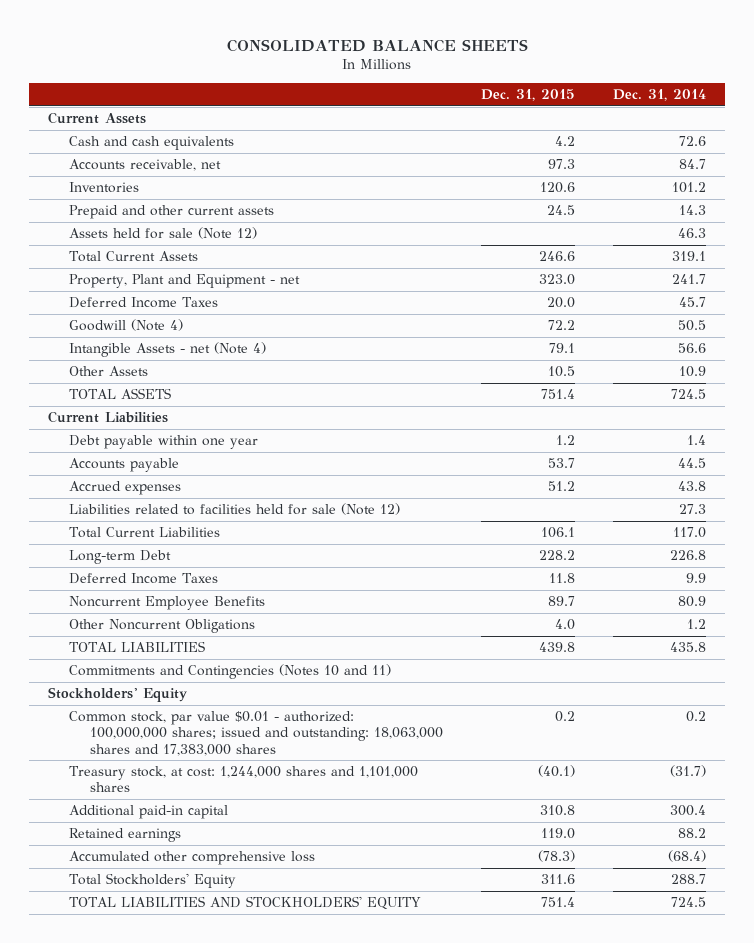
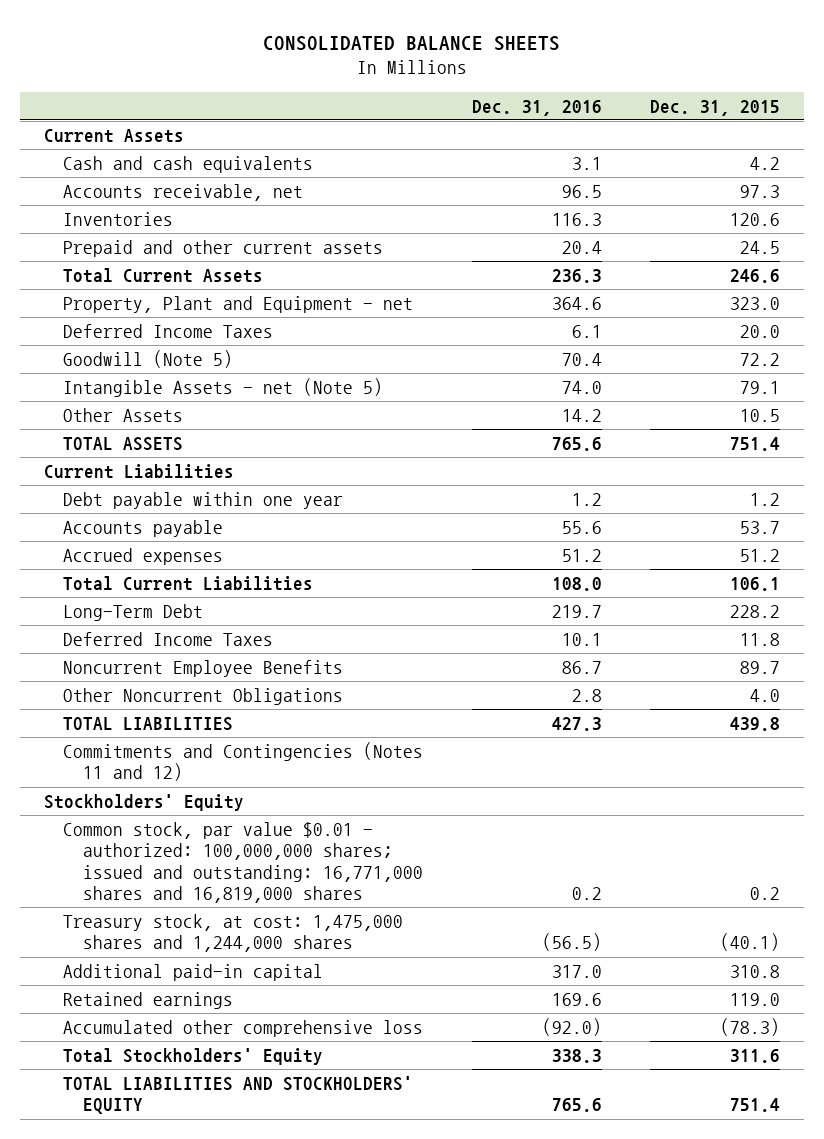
[613,89,707,102] Dec. 31, 2014 -> none
none -> [471,99,602,116] Dec. 31, 2016
[69,227,258,240] Assets held for sale (Note 12) -> none
[69,319,184,332] Goodwill (Note 4) -> [63,350,234,369] Goodwill (Note 5)
[69,342,267,358] Intangible Assets - net (Note 4) -> [63,378,384,398] Intangible Assets - net (Note 5)
[69,503,401,516] Liabilities related to facilities held for sale (Note 12) -> none
[69,550,172,565] Long-term Debt -> [63,604,204,622] Long-Term Debt
[69,664,392,680] Commitments and Contingencies (Notes 10 and 11) -> [63,742,424,782] Commitments and Contingencies (Notes 11 and 12)
[69,711,443,756] Common stock, par value $0.01 - authorized: 100,000,000 shares; issued and outstanding: 18,063,000 shares and 17,383,000 shares -> [63,822,423,903] Common stock, par value $0.01 - authorized: 100,000,000 shares; issued and outstanding: 16,771,000 shares and 16,819,000 shares
[69,766,419,793] Treasury stock, at cost: 1,244,000 shares and 1,101,000 shares -> [63,914,404,953] Treasury stock, at cost: 1,475,000 shares and 1,244,000 shares

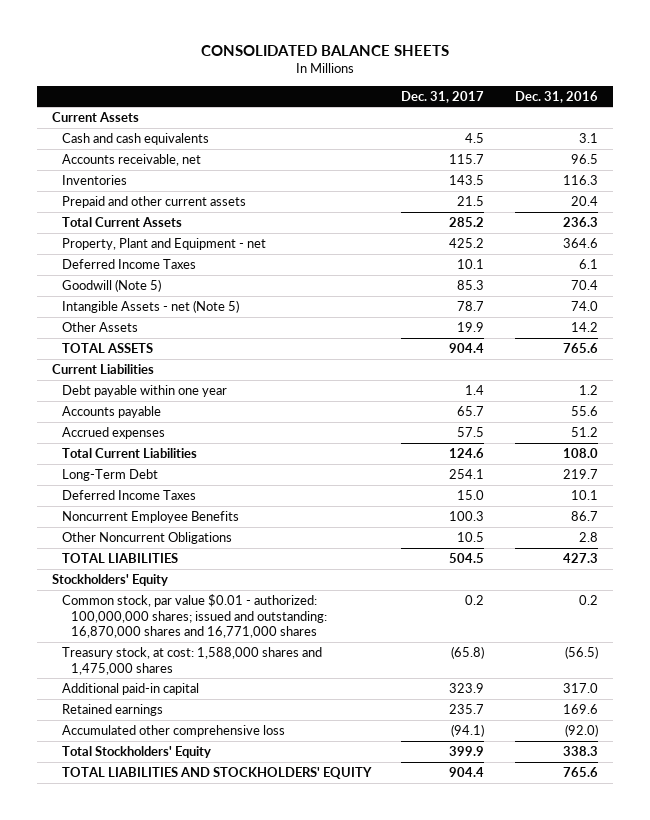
[649,99,780,116] Dec. 31, 2015 -> none
none -> [401,90,485,103] Dec. 31, 2017
[63,742,424,782] Commitments and Contingencies (Notes 11 and 12) -> none
[63,822,423,903] Common stock, par value $0.01 - authorized: 100,000,000 shares; issued and outstanding: 16,771,000 shares and 16,819,000 shares -> [61,593,328,639] Common stock, par value $0.01 - authorized: 100,000,000 shares; issued and outstanding: 16,870,000 shares and 16,771,000 shares
[63,914,404,953] Treasury stock, at cost: 1,475,000 shares and 1,244,000 shares -> [61,646,322,675] Treasury stock, at cost: 1,588,000 shares and 1,475,000 shares

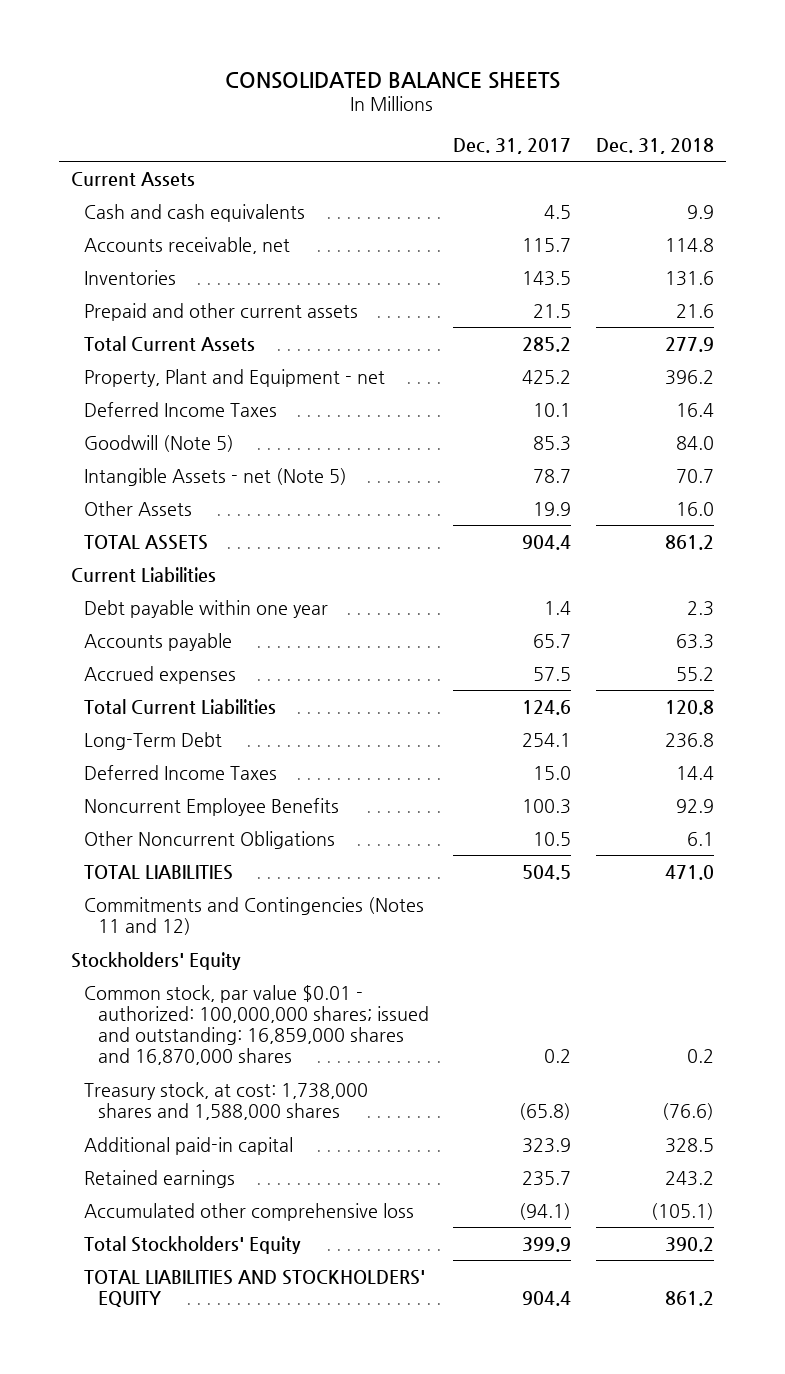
[515,90,599,103] Dec. 31, 2016 -> none
none -> [595,138,714,155] Dec. 31, 2018
none -> [84,896,425,936] Commitments and Contingencies (Notes 11 and 12)
[61,593,328,639] Common stock, par value $0.01 - authorized: 100,000,000 shares; issued and outstanding: 16,870,000 shares and 16,771,000 shares -> [84,984,429,1066] Common stock, par value $0.01 - authorized: 100,000,000 shares; issued and outstanding: 16,859,000 shares and 16,870,000 shares
[61,646,322,675] Treasury stock, at cost: 1,588,000 shares and 1,475,000 shares -> [84,1081,369,1121] Treasury stock, at cost: 1,738,000 shares and 1,588,000 shares

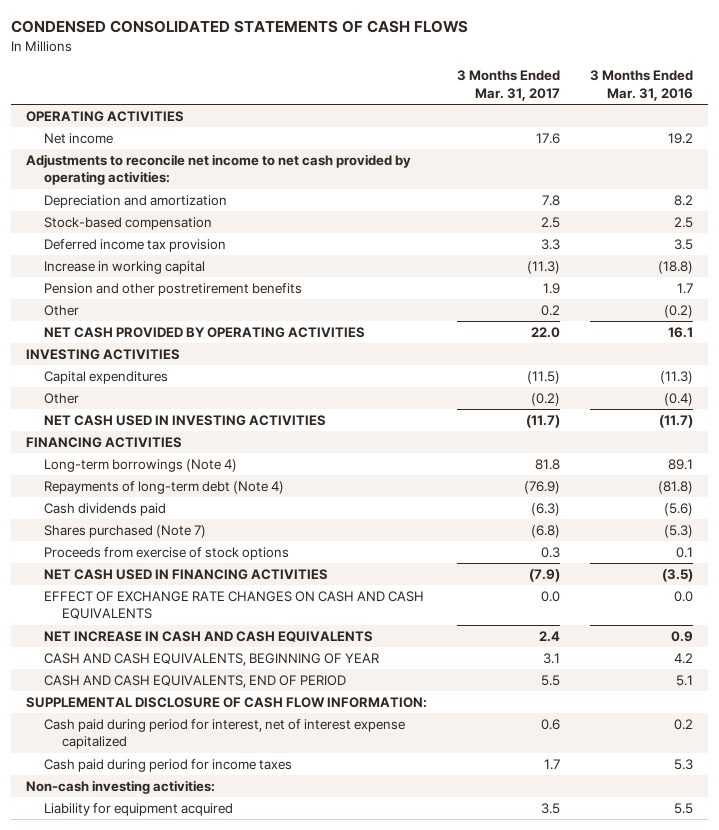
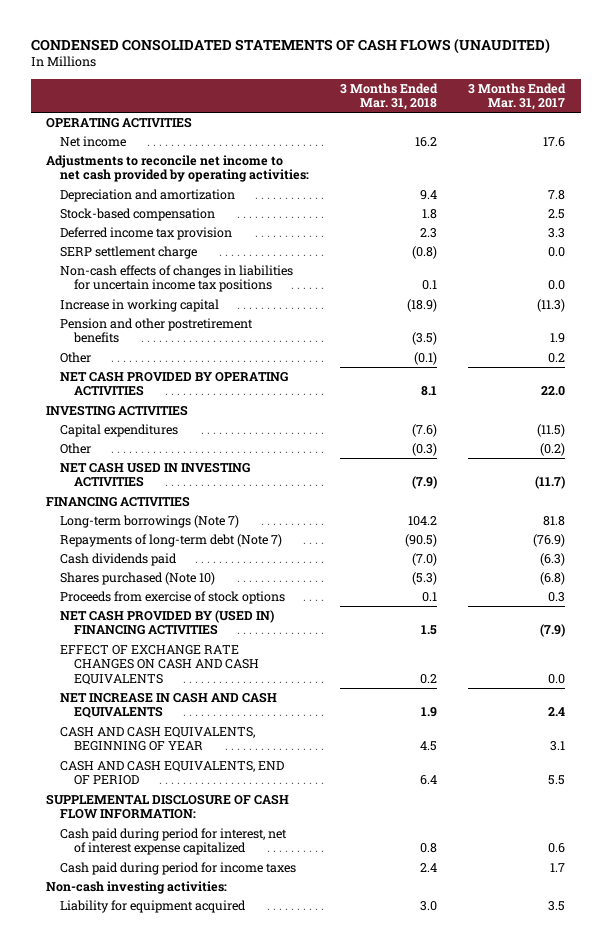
[11,20,469,34] CONDENSED CONSOLIDATED STATEMENTS OF CASH FLOWS -> [30,37,550,54] CONDENSED CONSOLIDATED STATEMENTS OF CASH FLOWS (UNAUDITED)
[589,70,693,101] 3 Months Ended Mar. 31, 2016 -> none
none -> [340,82,439,111] 3 Months Ended Mar. 31, 2018
none -> [59,246,197,260] SERP settlement charge
none -> [59,265,293,293] Non-cash effects of changes in liabilities for uncertain income tax positions
[44,458,238,472] Long-term borrowings (Note 4) -> [59,515,239,529] Long-term borrowings (Note 7)
[44,480,285,494] Repayments of long-term debt (Note 4) -> [59,534,282,548] Repayments of long-term debt (Note 7)
[44,524,207,538] Shares purchased (Note 7) -> [59,572,215,586] Shares purchased (Note 10)
[44,568,329,580] NET CASH USED IN FINANCING ACTIVITIES -> [59,610,274,636] NET CASH PROVIDED BY (USED IN) FINANCING ACTIVITIES

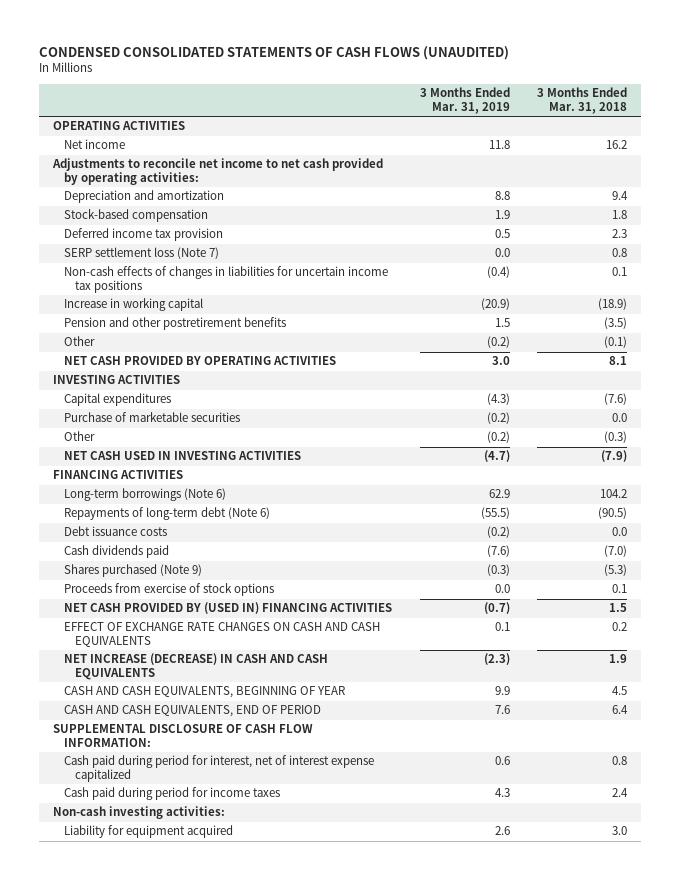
[468,82,567,111] 3 Months Ended Mar. 31, 2017 -> none
none -> [419,87,510,114] 3 Months Ended Mar. 31, 2019
[59,246,197,260] SERP settlement charge -> [63,247,219,260] SERP settlement loss (Note 7)
[412,246,438,260] (0.8) -> [612,248,628,258] 0.8
none -> [63,412,240,423] Purchase of marketable securities
[59,515,239,529] Long-term borrowings (Note 7) -> [63,488,226,502] Long-term borrowings (Note 6)
[59,534,282,548] Repayments of long-term debt (Note 7) -> [63,507,270,521] Repayments of long-term debt (Note 6)
none -> [63,526,167,537] Debt issuance costs
[59,572,215,586] Shares purchased (Note 10) -> [63,564,202,578] Shares purchased (Note 9)
[59,692,277,719] NET INCREASE IN CASH AND CASH EQUIVALENTS -> [63,653,328,681] NET INCREASE (DECREASE) IN CASH AND CASH EQUIVALENTS

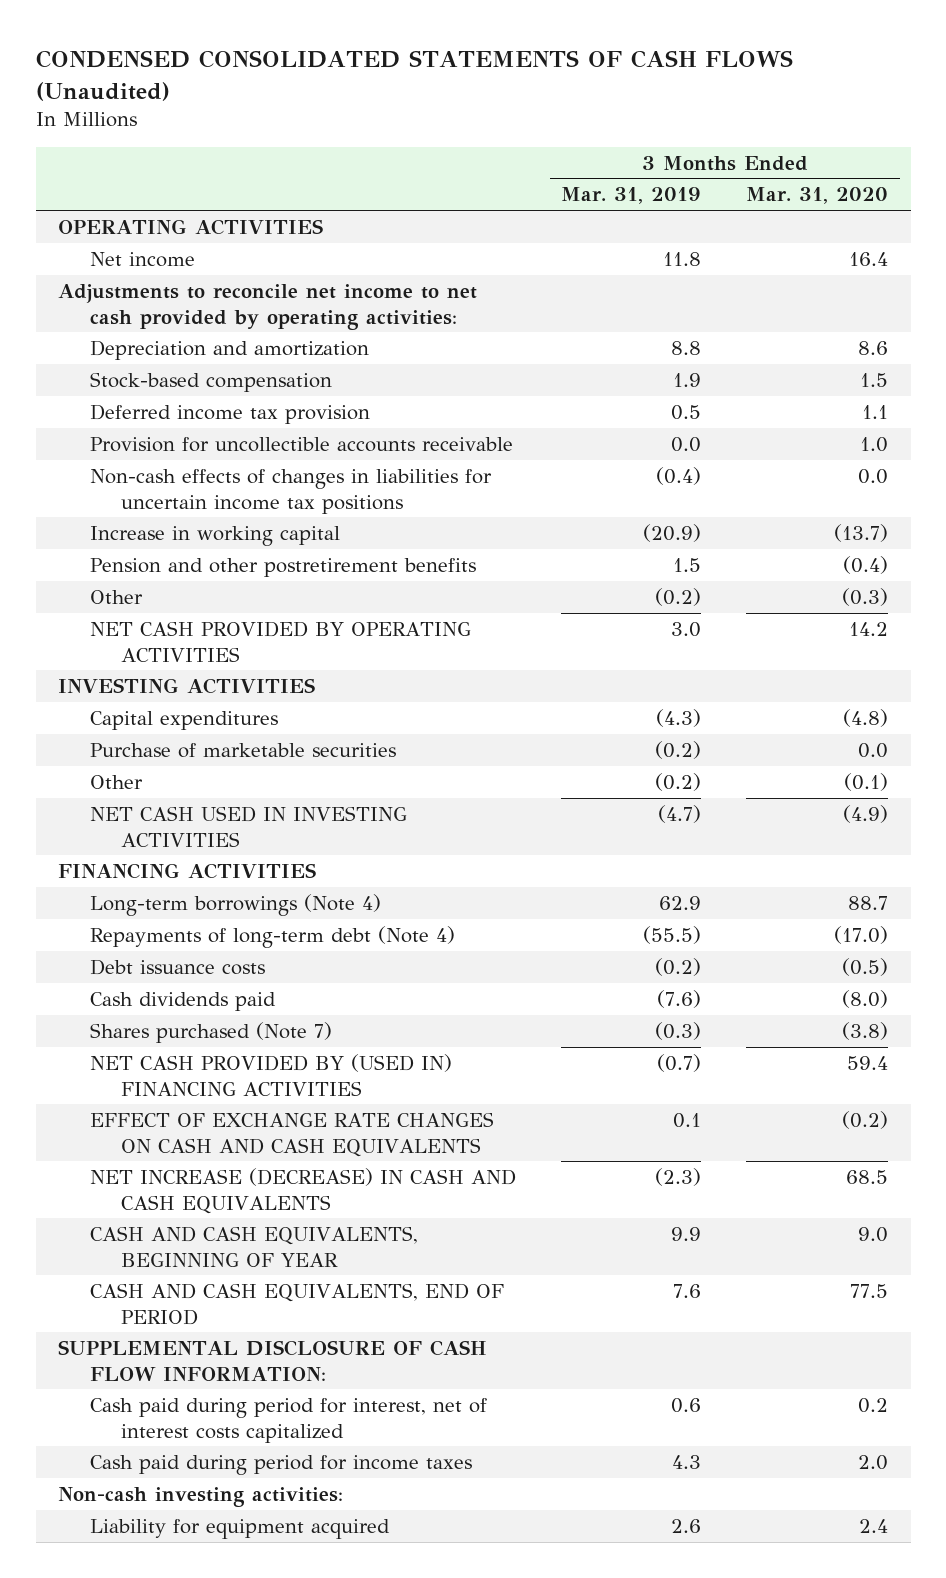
[39,45,510,60] CONDENSED CONSOLIDATED STATEMENTS OF CASH FLOWS (UNAUDITED) -> [35,50,793,101] CONDENSED CONSOLIDATED STATEMENTS OF CASH FLOWS (Unaudited)
[537,87,628,114] 3 Months Ended Mar. 31, 2018 -> none
none -> [746,187,889,205] Mar. 31, 2020
[63,247,219,260] SERP settlement loss (Note 7) -> none
none -> [89,436,513,452] Provision for uncollectible accounts receivable
[63,488,226,502] Long-term borrowings (Note 6) -> [89,893,381,916] Long-term borrowings (Note 4)
[63,507,270,521] Repayments of long-term debt (Note 6) -> [89,925,455,948] Repayments of long-term debt (Note 4)
[63,583,274,597] Proceeds from exercise of stock options -> none
[63,564,202,578] Shares purchased (Note 9) -> [89,1021,332,1043] Shares purchased (Note 7)
[63,755,374,783] Cash paid during period for interest, net of interest expense capitalized -> [89,1397,487,1443] Cash paid during period for interest, net of interest costs capitalized

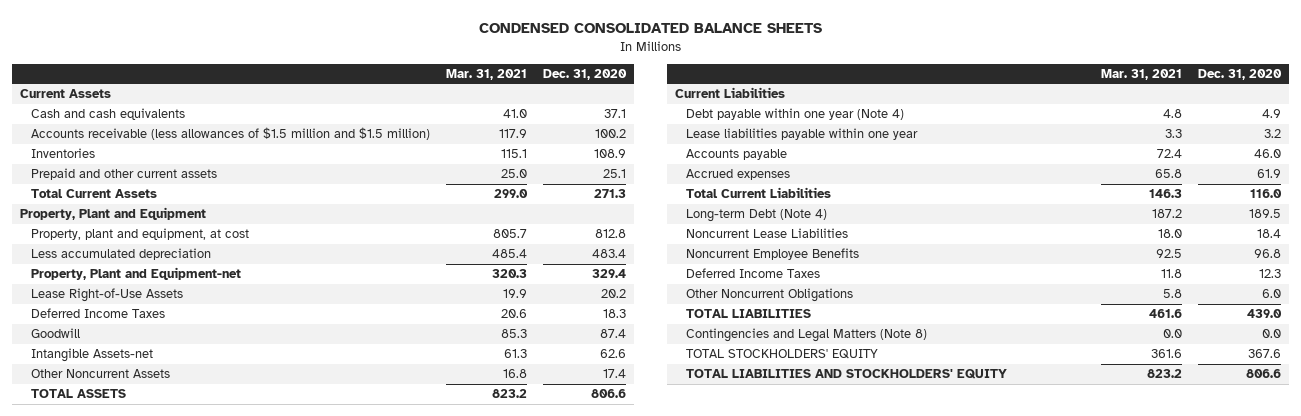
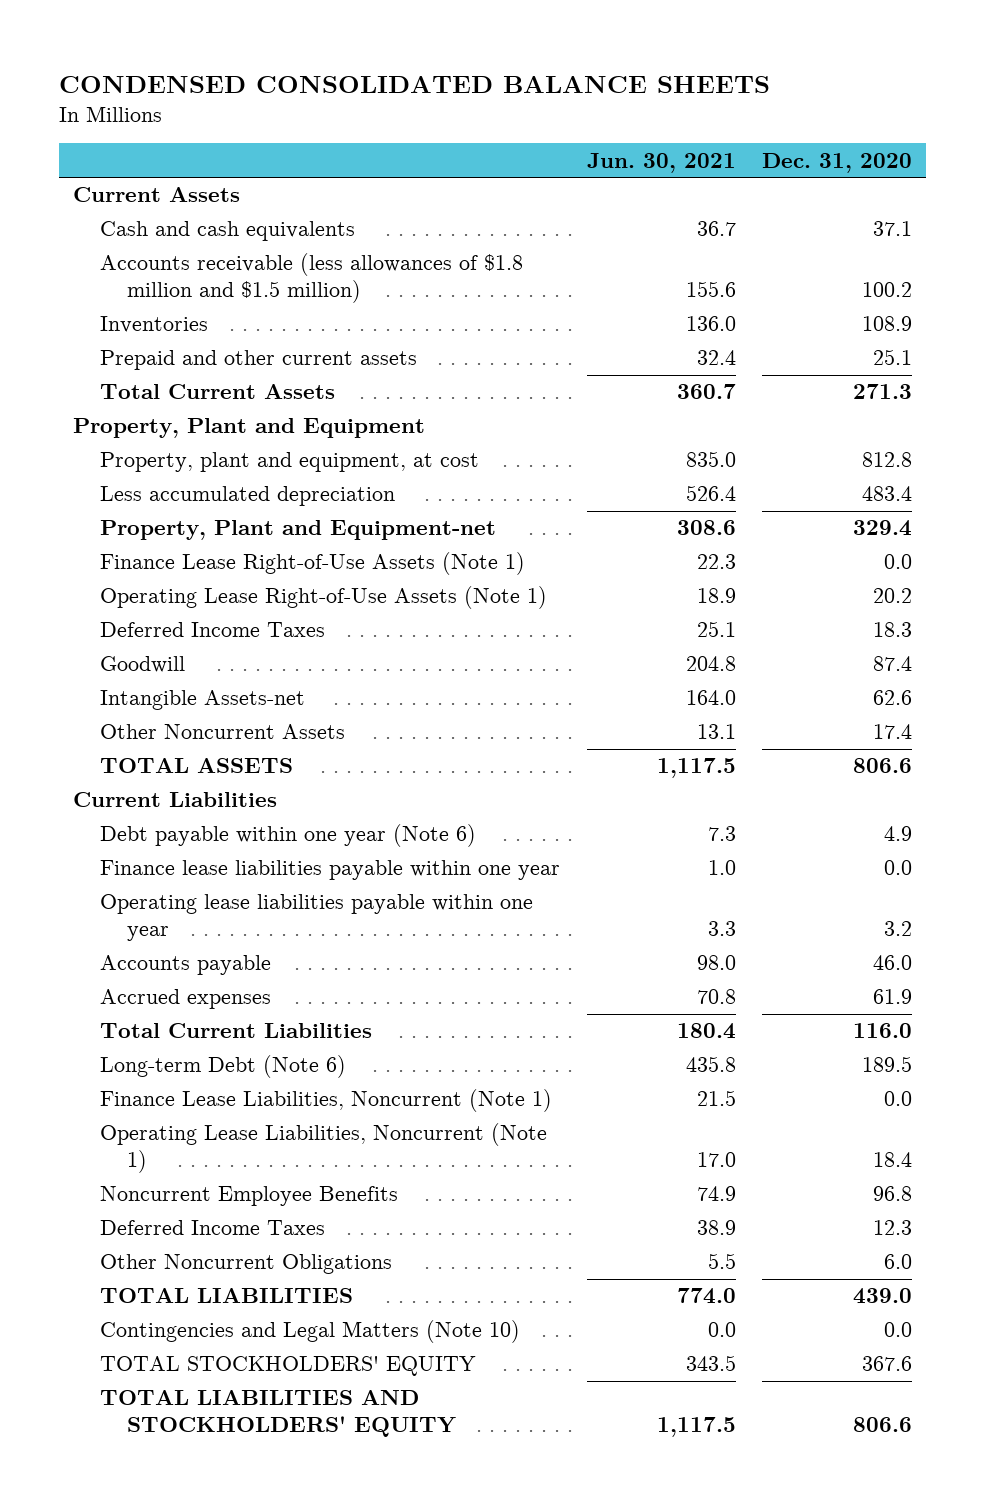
[446,68,528,80] Mar. 31, 2021 -> none
none -> [586,152,736,173] Jun. 30, 2021
[30,127,430,141] Accounts receivable (less allowances of $1.5 million and $1.5 million) -> [99,253,523,303] Accounts receivable (less allowances of $1.8 million and $1.5 million)
none -> [99,552,525,576] Finance Lease Right-of-Use Assets (Note 1)
[30,288,183,303] Lease Right-of-Use Assets -> [99,586,547,610] Operating Lease Right-of-Use Assets (Note 1)
[685,108,904,121] Debt payable within one year (Note 4) -> [99,824,476,848] Debt payable within one year (Note 6)
none -> [99,860,560,881] Finance lease liabilities payable within one year
[685,128,918,141] Lease liabilities payable within one year -> [99,894,533,941] Operating lease liabilities payable within one year
[685,209,827,223] Long-term Debt (Note 4) -> [99,1055,346,1079] Long-term Debt (Note 6)
none -> [99,1089,552,1113] Finance Lease Liabilities, Noncurrent (Note 1)
[685,228,848,239] Noncurrent Lease Liabilities -> [99,1123,547,1173] Operating Lease Liabilities, Noncurrent (Note 1)
[685,328,927,343] Contingencies and Legal Matters (Note 8) -> [99,1320,520,1344] Contingencies and Legal Matters (Note 10)

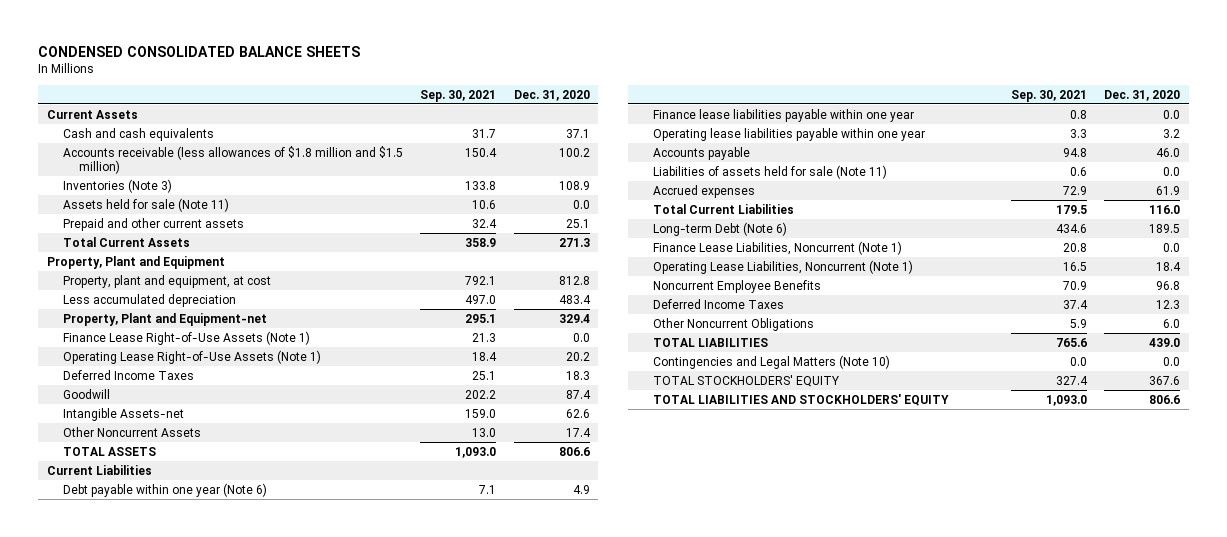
[586,152,736,173] Jun. 30, 2021 -> none
none -> [420,89,497,102] Sep. 30, 2021
[99,316,208,334] Inventories -> [62,178,172,193] Inventories (Note 3)
none -> [62,197,229,212] Assets held for sale (Note 11)
none -> [653,164,888,179] Liabilities of assets held for sale (Note 11)

